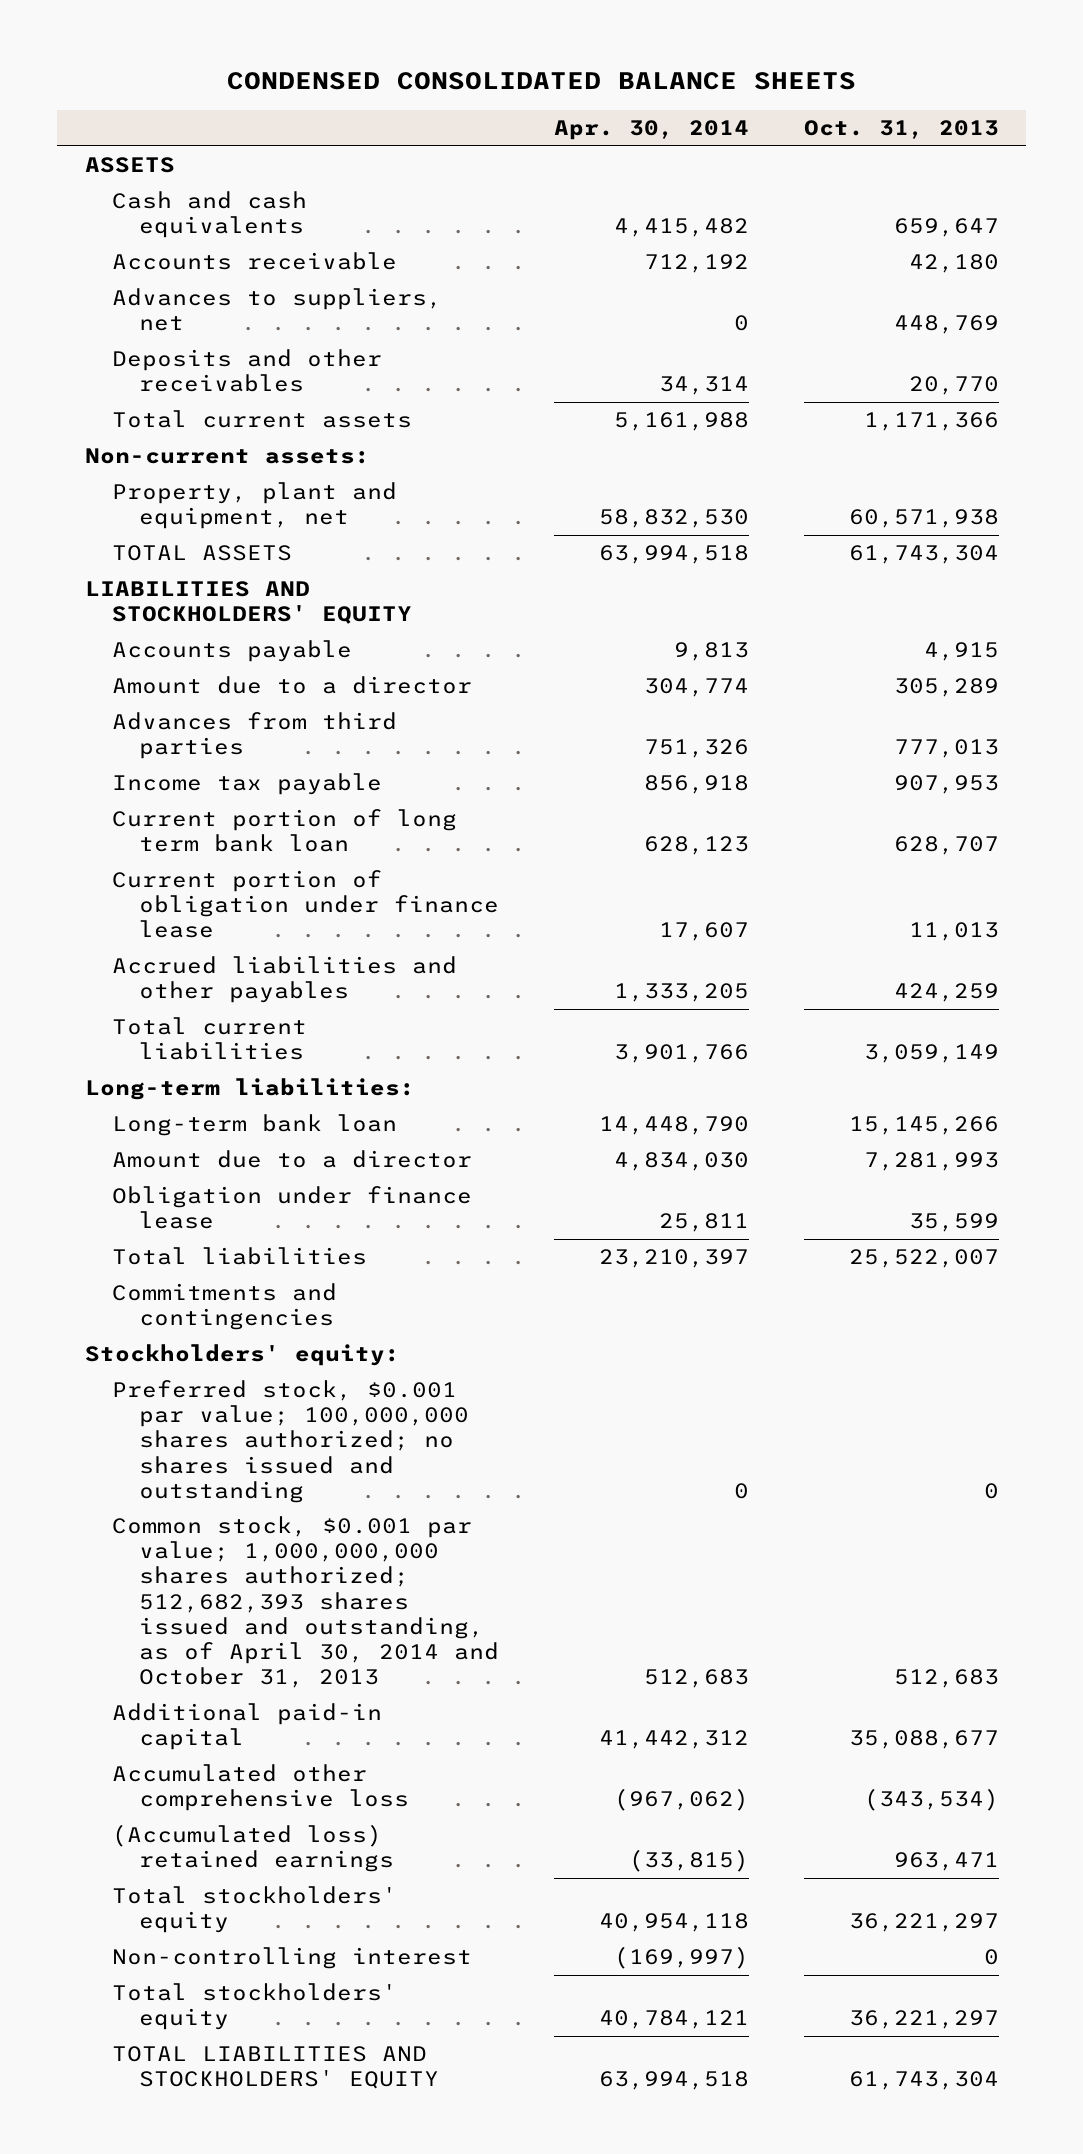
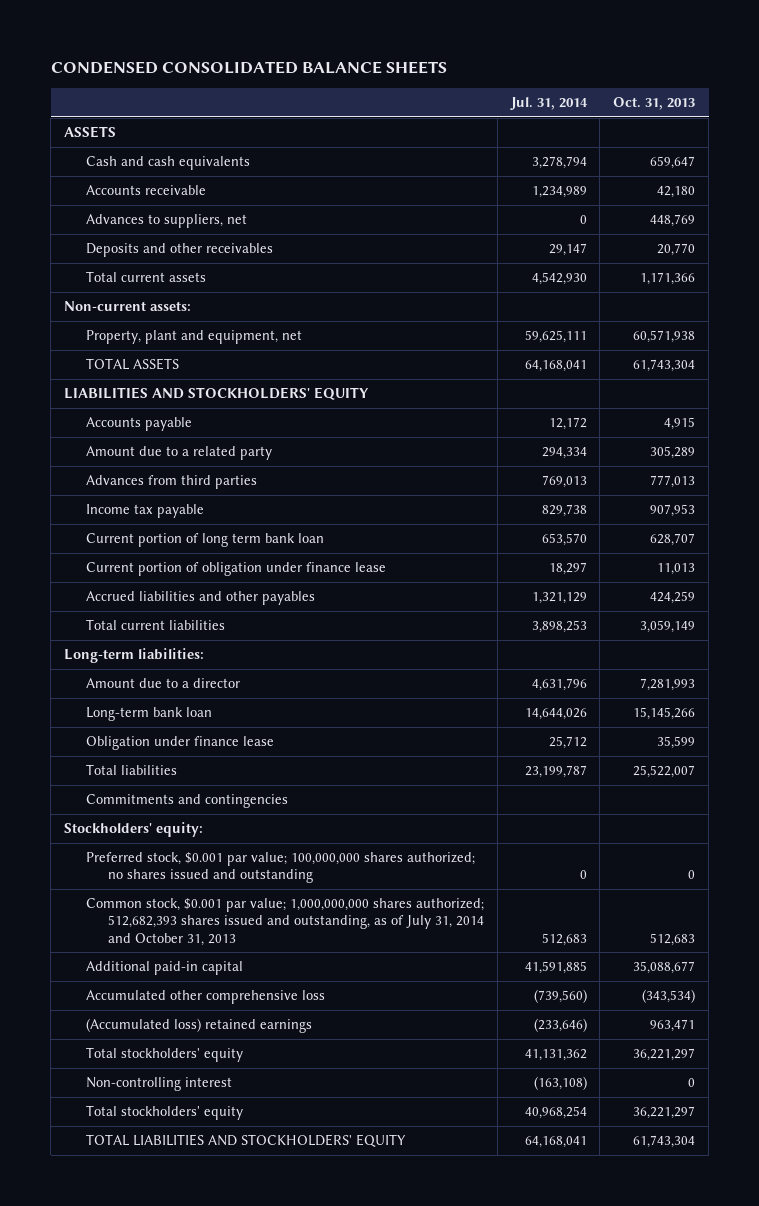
[553,120,749,141] Apr. 30, 2014 -> none
none -> [509,97,588,111] Jul. 31, 2014
[111,676,472,695] Amount due to a director -> [85,446,272,461] Amount due to a related party
[111,1114,397,1137] Long-term bank loan -> [85,707,212,722] Long-term bank loan
[111,1516,499,1689] Common stock, $0.001 par value; 1,000,000,000 shares authorized; 512,682,393 shares issued and outstanding, as of April 30, 2014 and October 31, 2013 -> [85,898,484,946] Common stock, $0.001 par value; 1,000,000,000 shares authorized; 512,682,393 shares issued and outstanding, as of July 31, 2014 and October 31, 2013

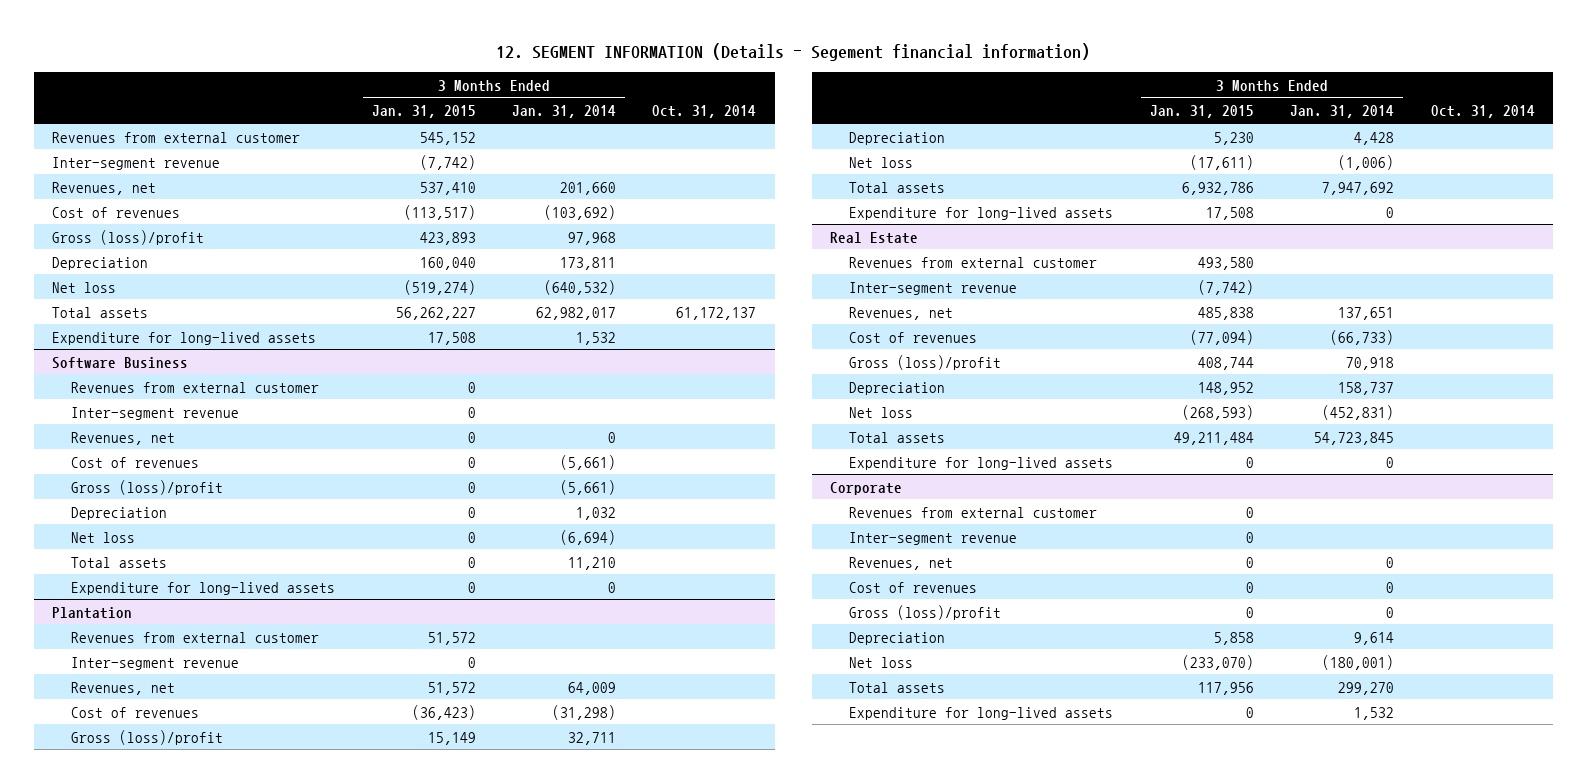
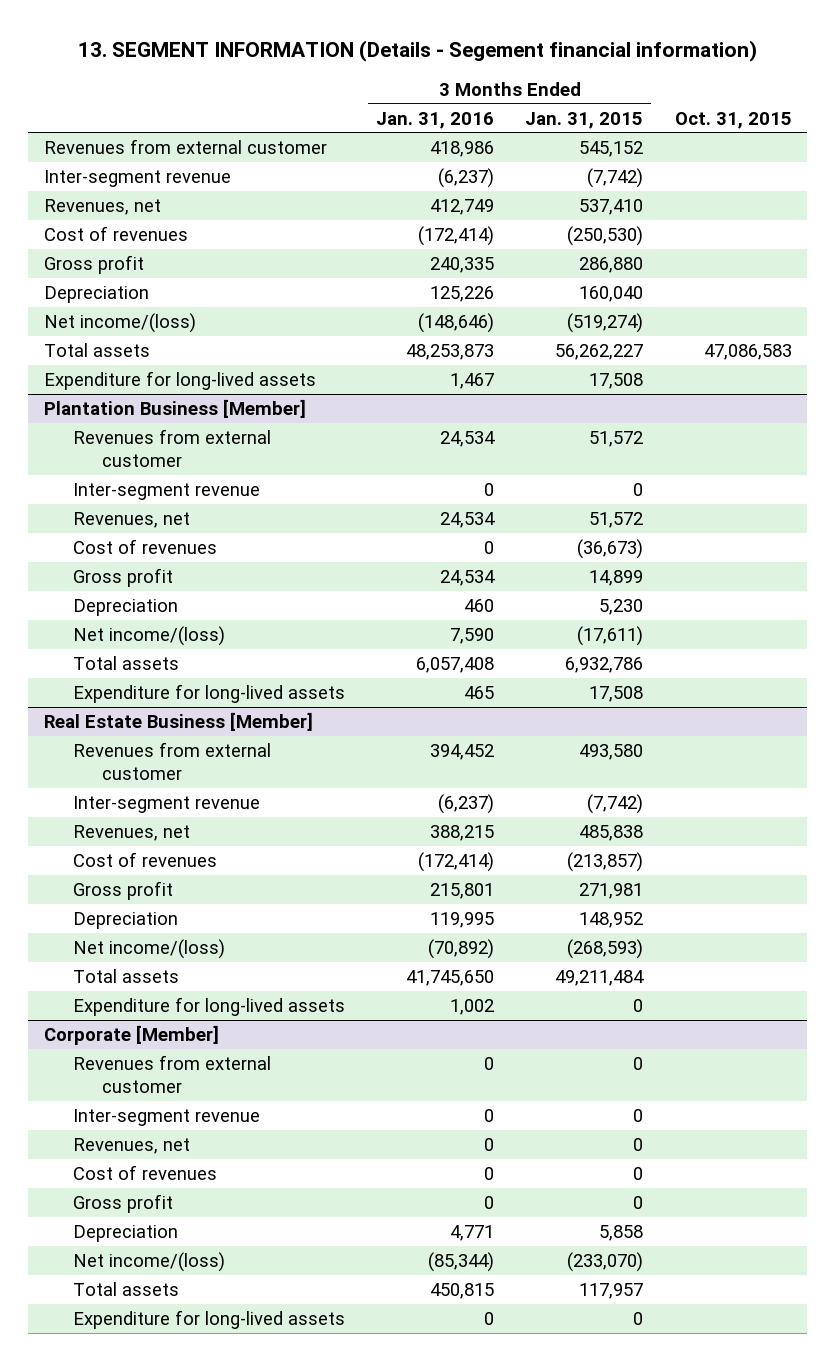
[496,43,1091,62] 12. SEGMENT INFORMATION (Details - Segement financial information) -> [77,39,757,62] 13. SEGMENT INFORMATION (Details - Segement financial information)
[512,105,617,119] Jan. 31, 2014 -> none
[652,105,757,119] Oct. 31, 2014 -> none
none -> [376,111,495,129] Jan. 31, 2016
none -> [674,111,792,129] Oct. 31, 2015
[403,204,476,220] (113,517) -> [567,225,644,246] (250,530)
[52,229,205,245] Gross (loss)/profit -> [43,254,144,274] Gross profit
[419,231,476,245] 423,893 -> [579,256,644,273] 286,880
[52,281,117,293] Net loss -> [43,312,196,333] Net income/(loss)
[52,356,189,369] Software Business -> none
[71,381,320,393] Revenues from external customer -> none
[71,406,240,420] Inter-segment revenue -> none
[71,431,176,445] Revenues, net -> none
[71,456,200,468] Cost of revenues -> none
[71,479,224,495] Gross (loss)/profit -> none
[71,506,168,520] Depreciation -> none
[71,531,136,543] Net loss -> none
[71,556,168,568] Total assets -> none
[71,581,336,595] Expenditure for long-lived assets -> none
[52,606,133,619] Plantation -> [43,398,306,418] Plantation Business [Member]
[411,704,476,720] (36,423) -> [577,538,644,559] (36,673)
[71,729,224,745] Gross (loss)/profit -> [72,567,173,587] Gross profit
[427,731,476,745] 15,149 -> [589,569,644,586] 14,899
[849,156,914,168] Net loss -> [72,625,225,646] Net income/(loss)
[830,231,919,244] Real Estate -> [43,711,313,731] Real Estate Business [Member]
[1189,329,1254,345] (77,094) -> [567,851,644,872] (213,857)
[849,354,1002,370] Gross (loss)/profit -> [72,880,173,900] Gross profit
[1197,356,1254,370] 408,744 -> [579,882,644,899] 271,981
[849,406,914,418] Net loss -> [72,938,225,959] Net income/(loss)
[830,481,903,495] Corporate -> [43,1024,219,1045] Corporate [Member]
[849,604,1002,620] Gross (loss)/profit -> [72,1193,173,1213] Gross profit
[849,656,914,668] Net loss -> [72,1251,225,1272] Net income/(loss)
[1197,681,1254,695] 117,956 -> [579,1282,644,1299] 117,957

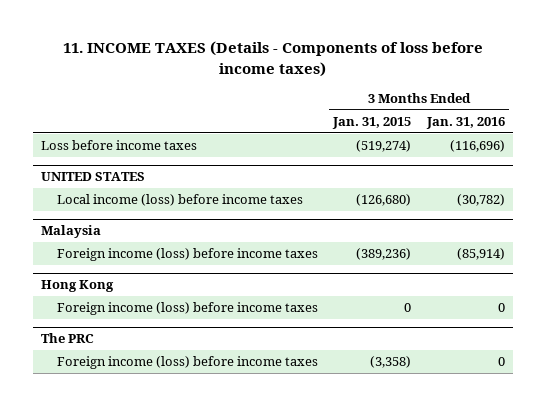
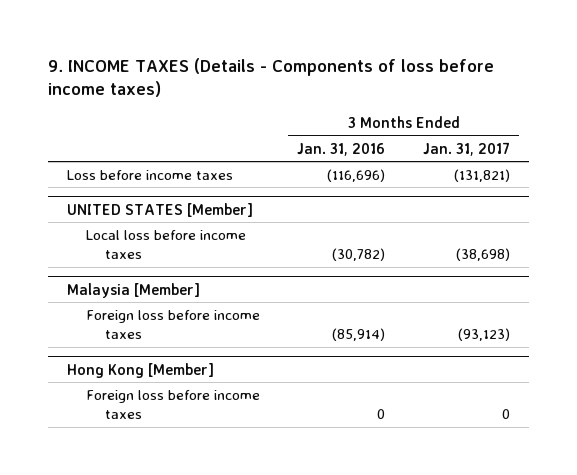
[63,41,484,77] 11. INCOME TAXES (Details - Components of loss before income taxes) -> [48,57,495,98] 9. INCOME TAXES (Details - Components of loss before income taxes)
[332,116,412,129] Jan. 31, 2015 -> none
none -> [422,141,510,156] Jan. 31, 2017
[41,333,95,344] The PRC -> none
[56,356,318,370] Foreign income (loss) before income taxes -> none
[41,172,146,182] UNITED STATES -> [66,202,253,217] UNITED STATES [Member]
[56,194,303,207] Local income (loss) before income taxes -> [86,229,247,260] Local loss before income taxes
[41,225,102,239] Malaysia -> [66,282,200,298] Malaysia [Member]
[56,248,318,262] Foreign income (loss) before income taxes -> [86,309,261,340] Foreign loss before income taxes
[41,280,115,293] Hong Kong -> [66,362,214,378] Hong Kong [Member]
[56,302,318,316] Foreign income (loss) before income taxes -> [86,389,261,420] Foreign loss before income taxes

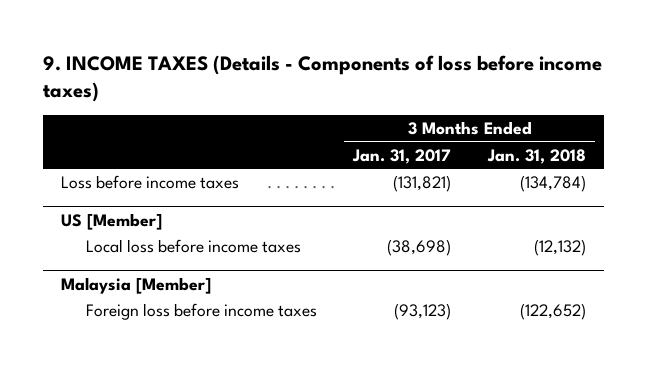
[297,142,386,156] Jan. 31, 2016 -> none
none -> [486,148,586,164] Jan. 31, 2018
[66,202,253,217] UNITED STATES [Member] -> [60,212,162,230] US [Member]
[66,362,214,378] Hong Kong [Member] -> none
[86,389,261,420] Foreign loss before income taxes -> none

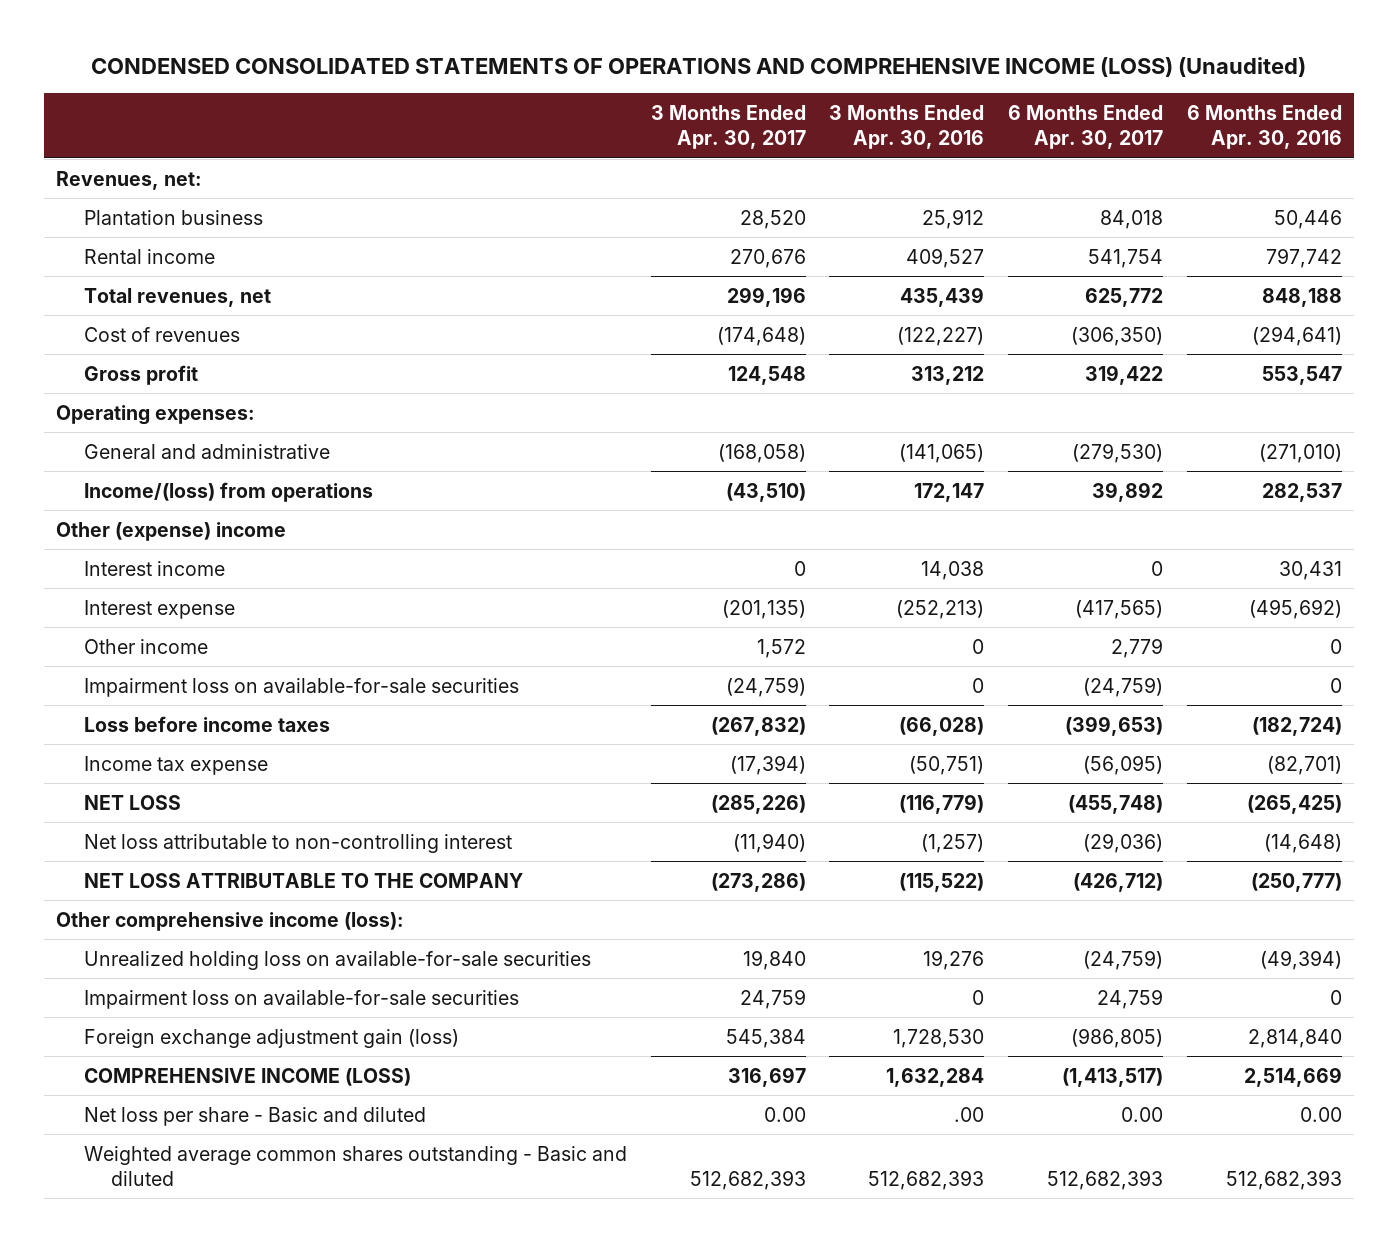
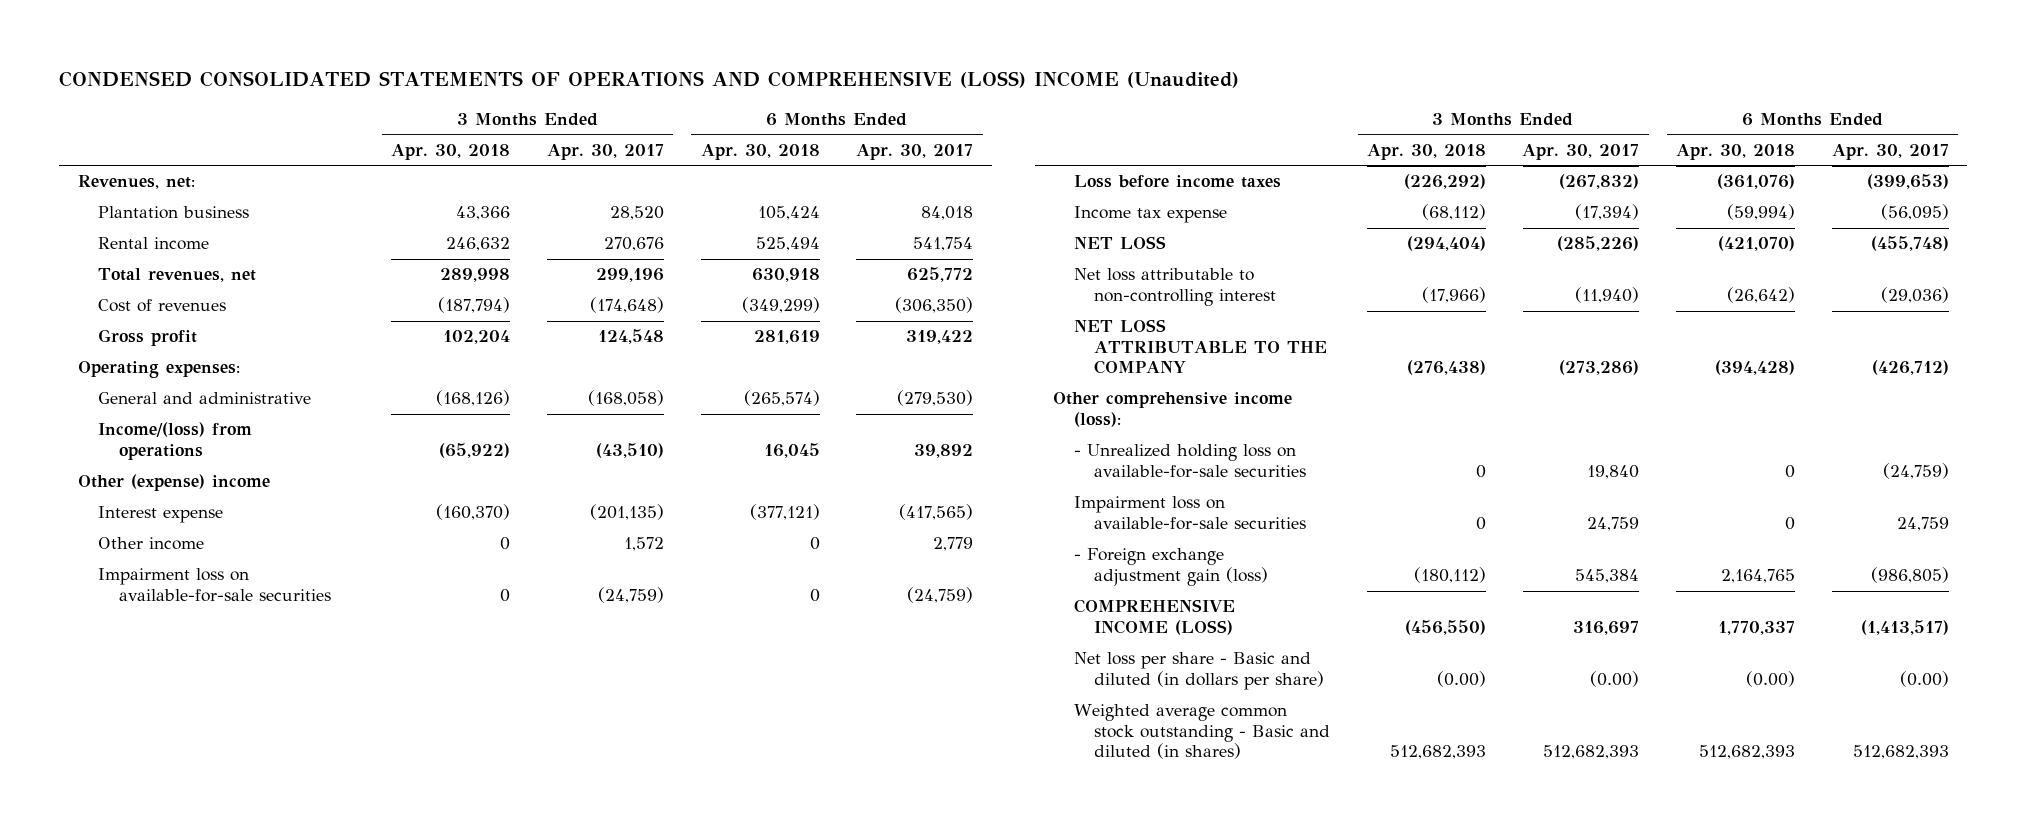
[91,57,1307,78] CONDENSED CONSOLIDATED STATEMENTS OF OPERATIONS AND COMPREHENSIVE INCOME (LOSS) (Unaudited) -> [59,71,1240,89] CONDENSED CONSOLIDATED STATEMENTS OF OPERATIONS AND COMPREHENSIVE (LOSS) INCOME (Unaudited)
[829,105,985,150] 3 Months Ended Apr. 30, 2016 -> none
[1187,105,1343,150] 6 Months Ended Apr. 30, 2016 -> none
none -> [391,143,511,160] Apr. 30, 2018
none -> [700,143,820,160] Apr. 30, 2018
[83,560,225,576] Interest income -> none
[83,950,591,970] Unrealized holding loss on available-for-sale securities -> [1073,444,1307,478] - Unrealized holding loss on available-for-sale securities
[83,1028,459,1048] Foreign exchange adjustment gain (loss) -> [1073,548,1269,586] - Foreign exchange adjustment gain (loss)
[83,1106,426,1126] Net loss per share - Basic and diluted -> [1073,652,1325,690] Net loss per share - Basic and diluted (in dollars per share)
[763,1106,806,1122] 0.00 -> [1590,670,1640,687] (0.00)
[1121,1106,1164,1122] 0.00 -> [1899,670,1949,687] (0.00)
[83,1145,627,1186] Weighted average common shares outstanding - Basic and diluted -> [1073,704,1331,760] Weighted average common stock outstanding - Basic and diluted (in shares)

